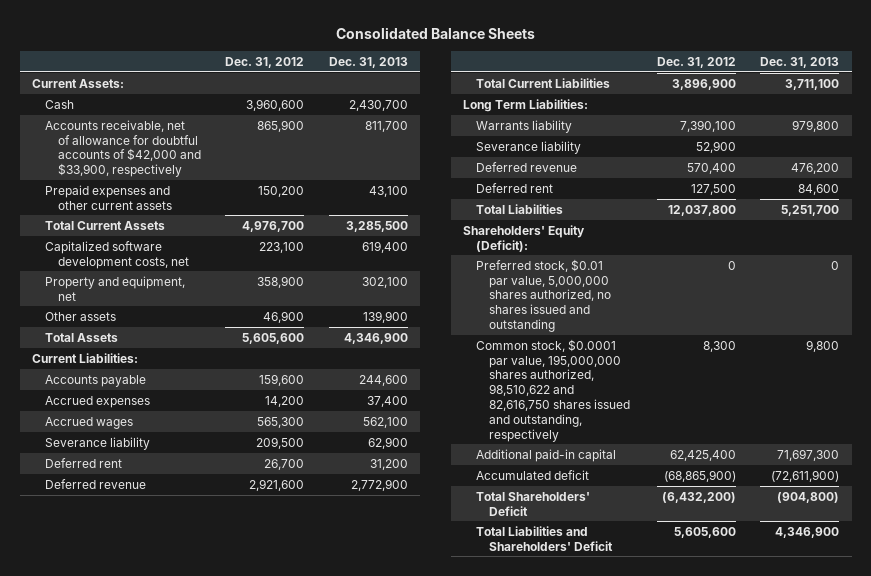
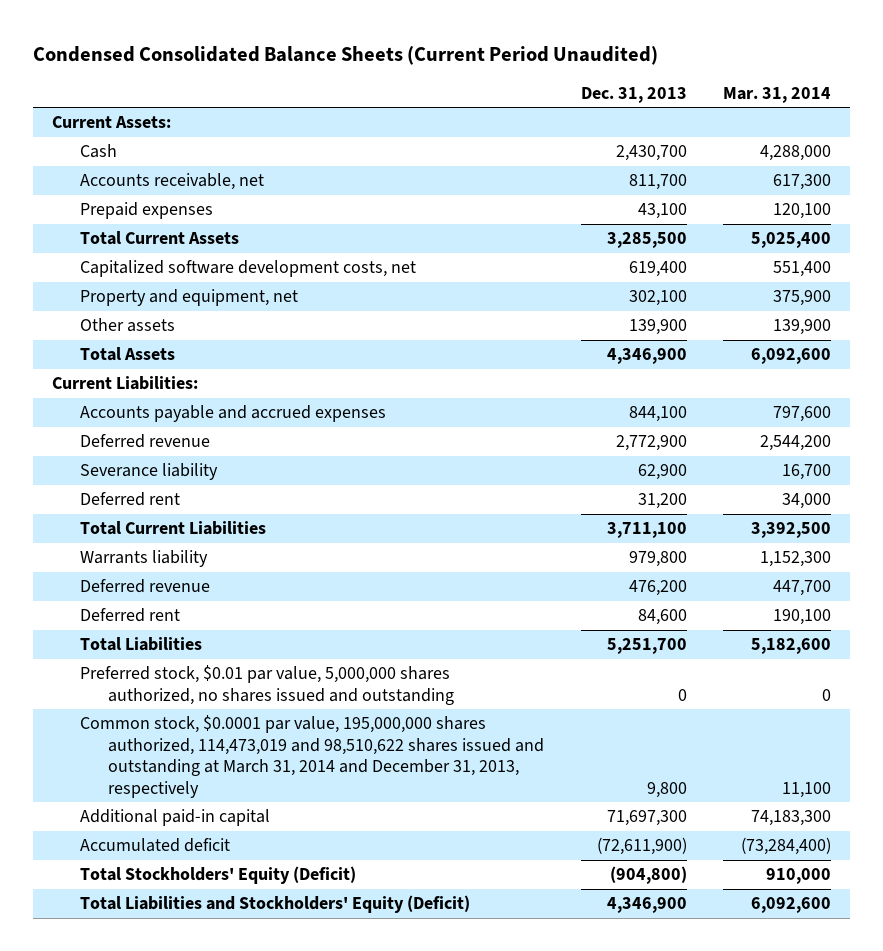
[335,26,535,39] Consolidated Balance Sheets -> [33,45,659,65] Condensed Consolidated Balance Sheets (Current Period Unaudited)
[225,56,305,68] Dec. 31, 2012 -> none
none -> [723,87,832,104] Mar. 31, 2014
[44,119,201,178] Accounts receivable, net of allowance for doubtful accounts of $42,000 and $33,900, respectively -> [79,173,264,191] Accounts receivable, net
[44,184,172,210] Prepaid expenses and other current assets -> [79,202,213,220] Prepaid expenses
[44,395,150,408] Accrued expenses -> none
[44,416,133,429] Accrued wages -> none
[44,374,146,387] Accounts payable -> [79,405,386,423] Accounts payable and accrued expenses
[359,374,409,386] 244,600 -> [628,406,687,423] 844,100
[44,478,146,489] Deferred revenue -> [79,434,210,449] Deferred revenue
[463,98,589,112] Long Term Liabilities: -> none
[476,140,582,154] Severance liability -> none
[463,224,586,252] Shareholders' Equity (Deficit): -> none
[476,338,630,442] Common stock, $0.0001 par value, 195,000,000 shares authorized, 98,510,622 and 82,616,750 shares issued and outstanding, respectively -> [79,715,545,798] Common stock, $0.0001 par value, 195,000,000 shares authorized, 114,473,019 and 98,510,622 shares issued and outstanding at March 31, 2014 and December 31, 2013, respectively
[476,491,591,516] Total Shareholders' Deficit -> [79,866,356,885] Total Stockholders' Equity (Deficit)
[476,525,613,551] Total Liabilities and Shareholders' Deficit -> [79,895,470,914] Total Liabilities and Stockholders' Equity (Deficit)

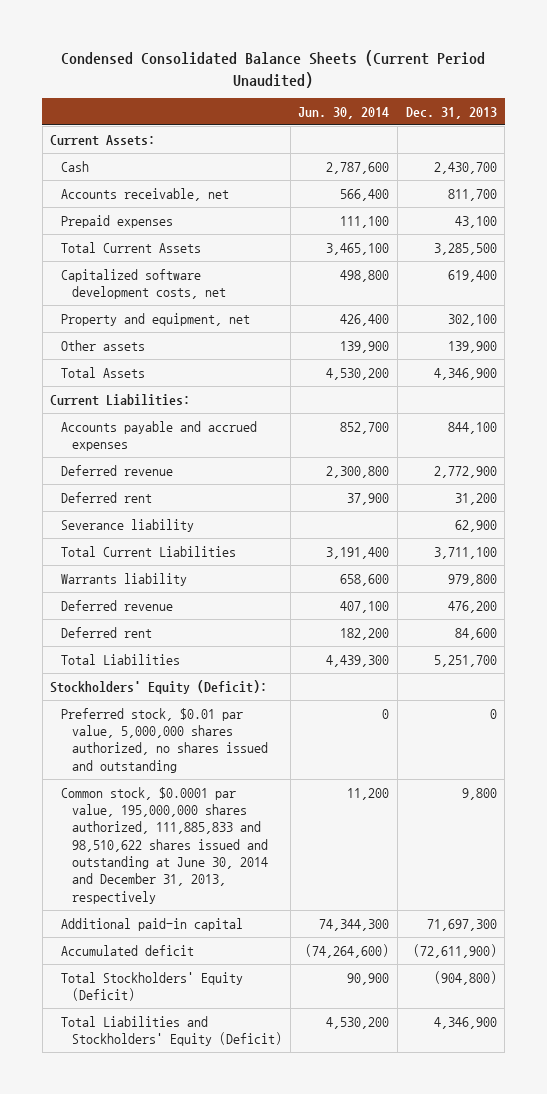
[723,87,832,104] Mar. 31, 2014 -> none
none -> [298,106,390,119] Jun. 30, 2014
[79,463,218,481] Severance liability -> [61,518,195,532] Severance liability
none -> [50,679,268,694] Stockholders' Equity (Deficit):
[79,715,545,798] Common stock, $0.0001 par value, 195,000,000 shares authorized, 114,473,019 and 98,510,622 shares issued and outstanding at March 31, 2014 and December 31, 2013, respectively -> [61,786,269,904] Common stock, $0.0001 par value, 195,000,000 shares authorized, 111,885,833 and 98,510,622 shares issued and outstanding at June 30, 2014 and December 31, 2013, respectively

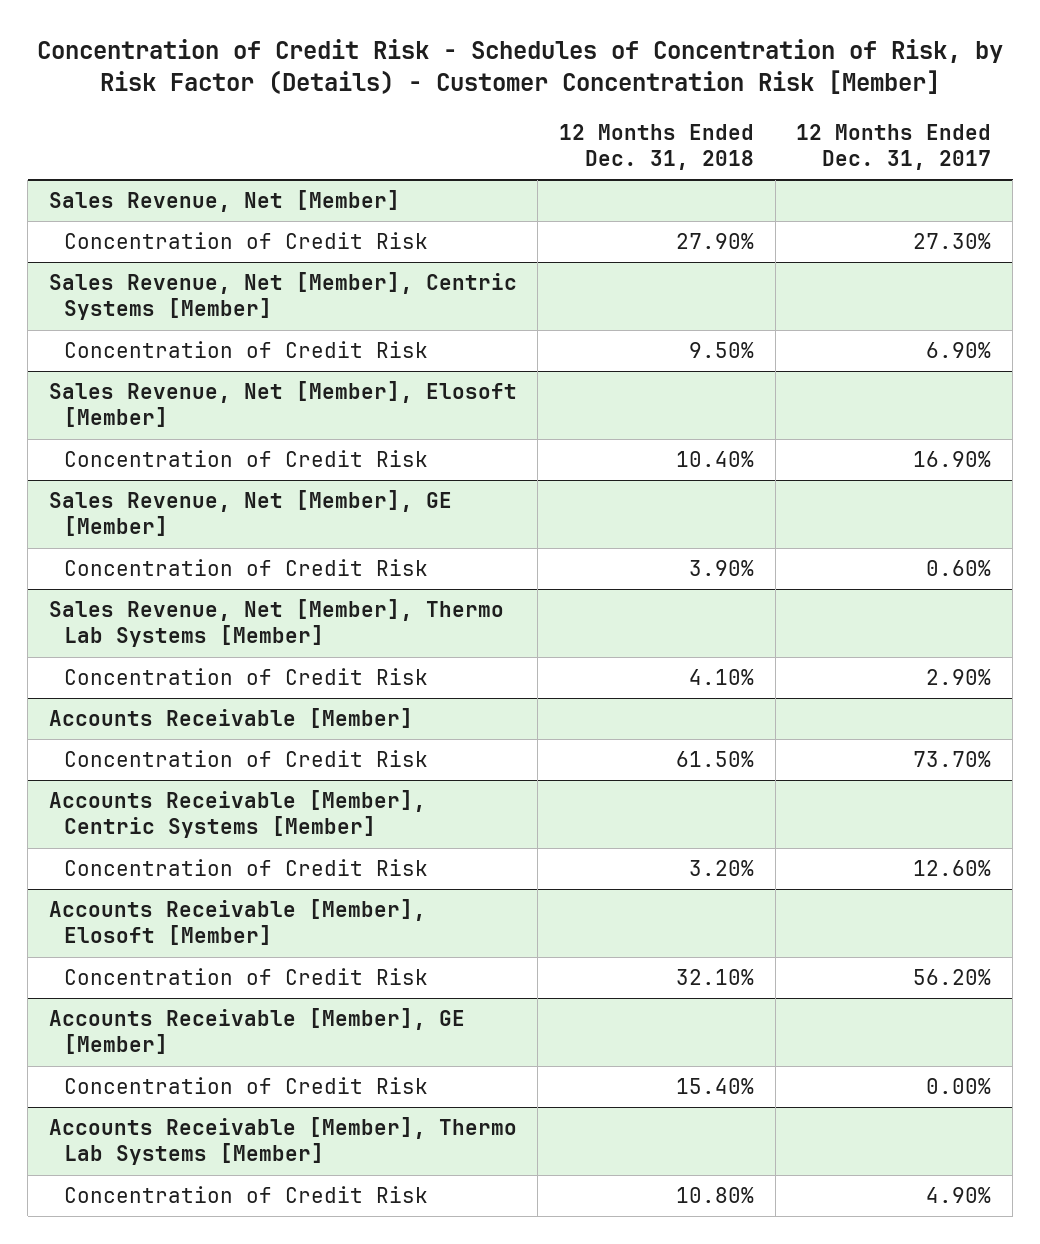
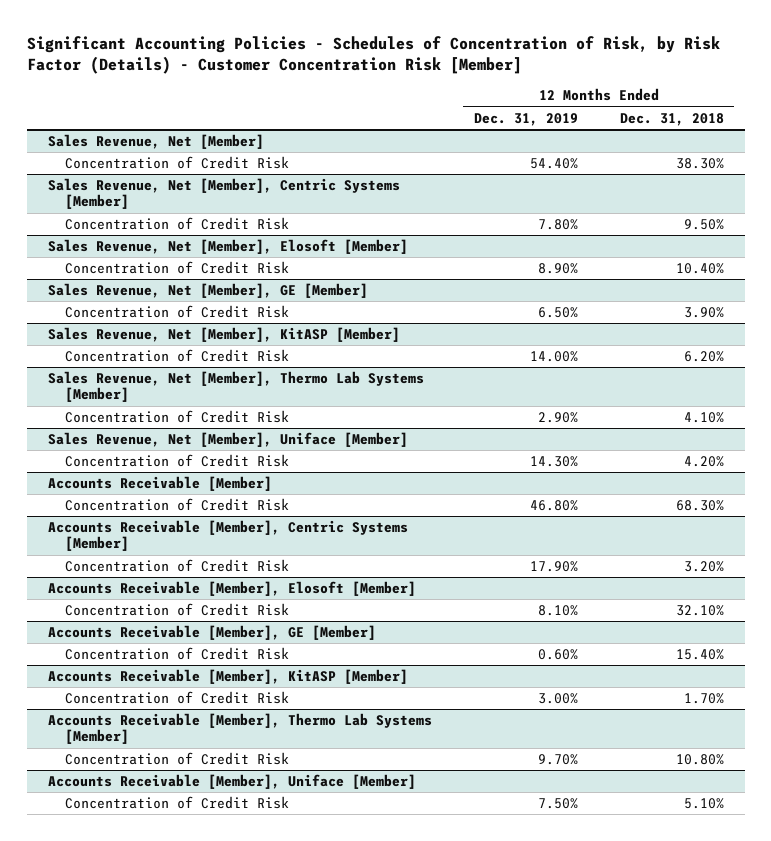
[37,39,1004,95] Concentration of Credit Risk - Schedules of Concentration of Risk, by Risk Factor (Details) - Customer Concentration Risk [Member] -> [26,35,720,75] Significant Accounting Policies - Schedules of Concentration of Risk, by Risk Factor (Details) - Customer Concentration Risk [Member]
[796,123,992,171] 12 Months Ended Dec. 31, 2017 -> none
none -> [473,112,578,126] Dec. 31, 2019
[676,233,755,250] 27.90% -> [675,158,724,170] 38.30%
none -> [47,327,400,343] Sales Revenue, Net [Member], KitASP [Member]
none -> [65,349,290,363] Concentration of Credit Risk
none -> [47,432,408,448] Sales Revenue, Net [Member], Uniface [Member]
none -> [65,454,290,468] Concentration of Credit Risk
[676,751,755,768] 61.50% -> [675,500,724,512] 68.30%
none -> [47,669,408,685] Accounts Receivable [Member], KitASP [Member]
none -> [65,691,290,705] Concentration of Credit Risk
none -> [47,774,416,790] Accounts Receivable [Member], Uniface [Member]
none -> [65,796,290,810] Concentration of Credit Risk

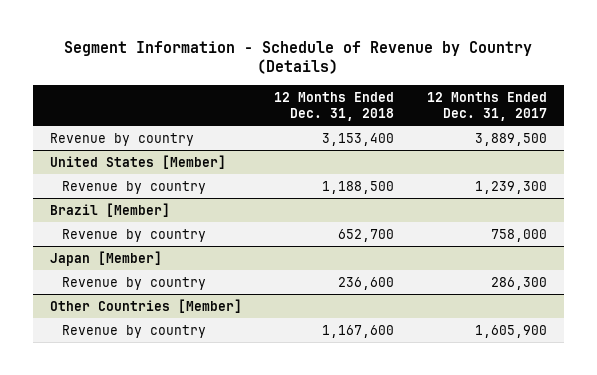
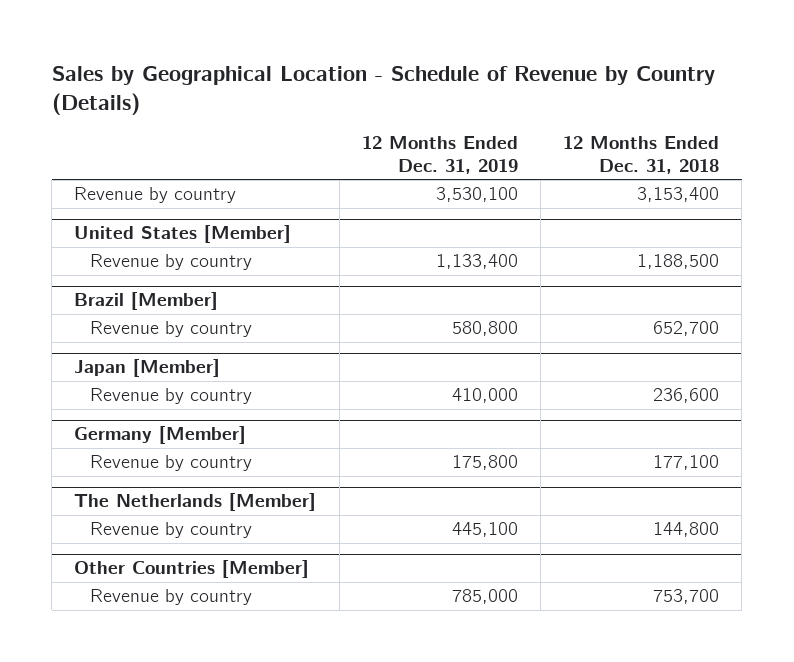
[64,40,533,75] Segment Information - Schedule of Revenue by Country (Details) -> [51,65,715,116] Sales by Geographical Location - Schedule of Revenue by Country (Details)
[427,91,548,121] 12 Months Ended Dec. 31, 2017 -> none
none -> [361,136,518,174] 12 Months Ended Dec. 31, 2019
none -> [74,426,247,445] Germany [Member]
none -> [90,455,253,472] Revenue by country
none -> [74,493,317,512] The Netherlands [Member]
none -> [90,522,253,539] Revenue by country
[322,324,395,338] 1,167,600 -> [653,589,720,605] 753,700

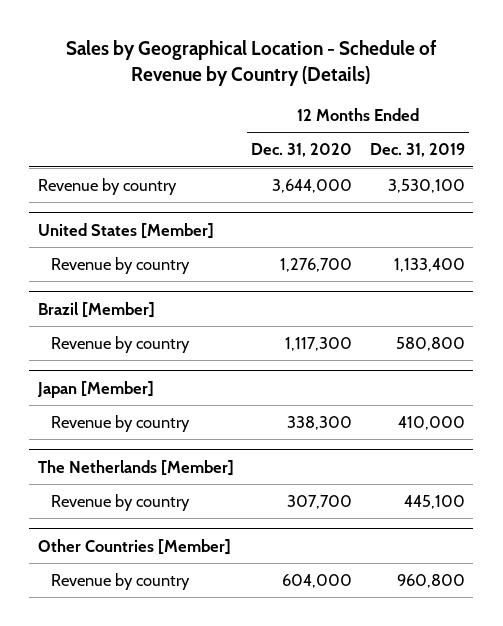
[563,136,720,174] 12 Months Ended Dec. 31, 2018 -> none
none -> [251,143,353,158] Dec. 31, 2020
[74,426,247,445] Germany [Member] -> none
[90,455,253,472] Revenue by country -> none
[451,589,518,605] 785,000 -> [396,574,465,589] 960,800

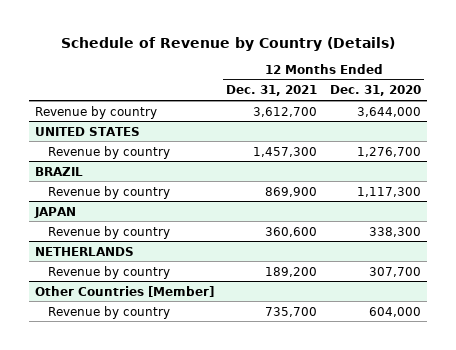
[66,40,438,87] Sales by Geographical Location - Schedule of Revenue by Country (Details) -> [60,36,395,51] Schedule of Revenue by Country (Details)
[369,143,465,158] Dec. 31, 2019 -> none
none -> [226,85,318,97] Dec. 31, 2021
[38,222,215,239] United States [Member] -> [35,126,141,136] UNITED STATES
[38,301,156,318] Brazil [Member] -> [35,166,84,176] BRAZIL
[37,380,155,398] Japan [Member] -> [34,206,77,218] JAPAN
[38,459,235,476] The Netherlands [Member] -> [35,246,135,256] NETHERLANDS

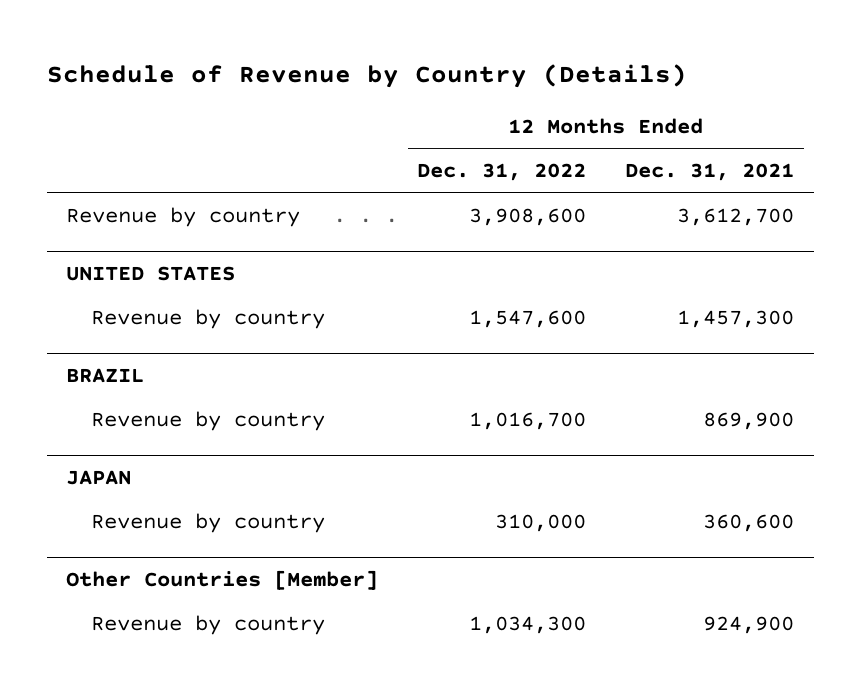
[329,85,421,97] Dec. 31, 2020 -> none
none -> [417,162,587,181] Dec. 31, 2022
[35,246,135,256] NETHERLANDS -> none
[47,265,170,279] Revenue by country -> none
[265,306,318,317] 735,700 -> [703,615,795,634] 924,900

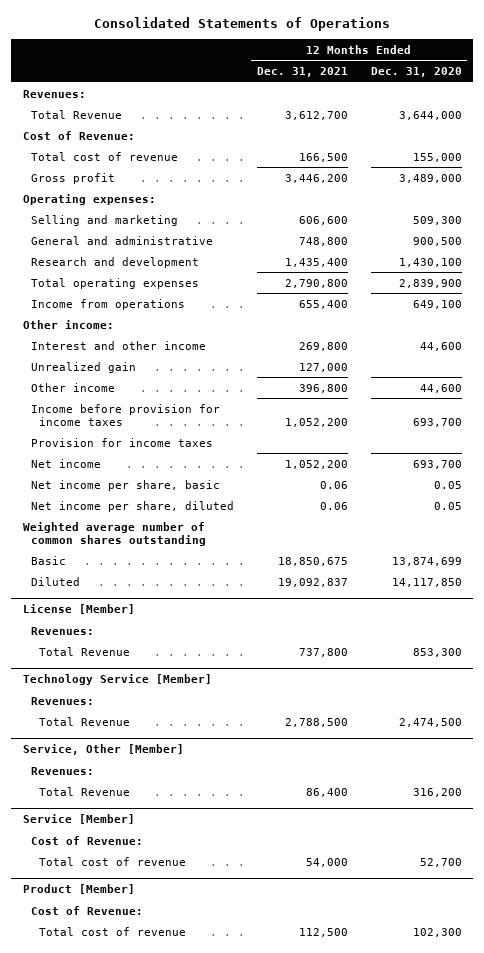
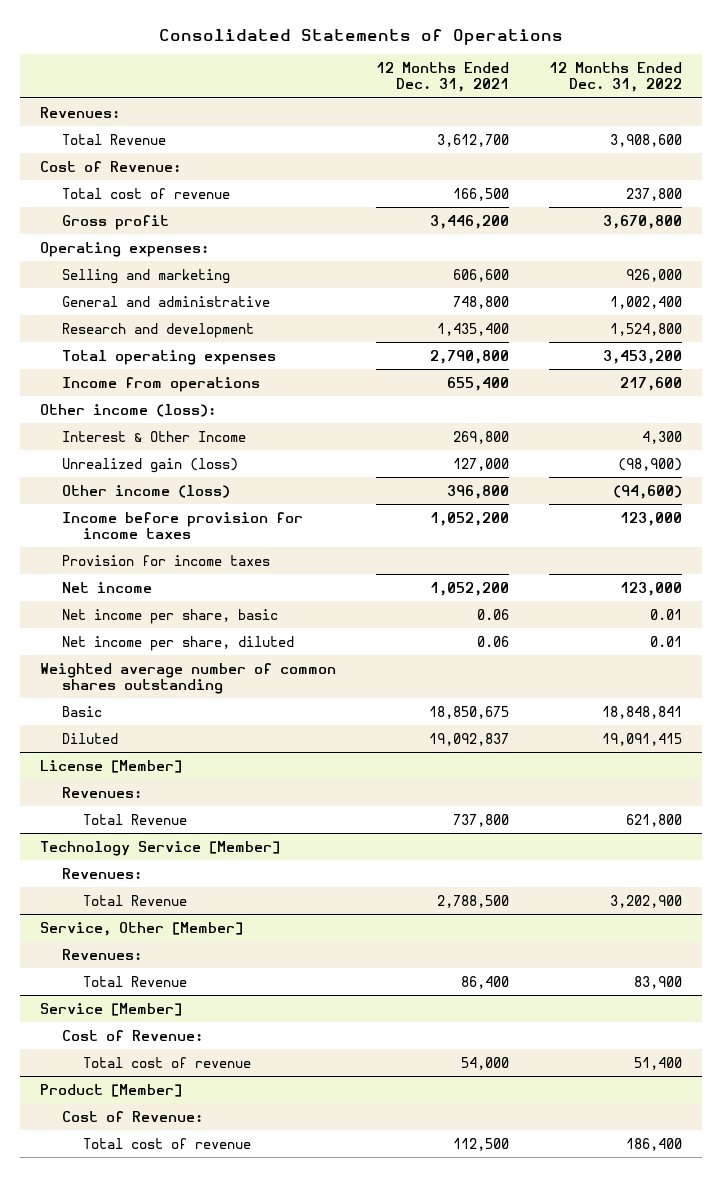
[370,67,462,78] Dec. 31, 2020 -> none
none -> [549,61,683,93] 12 Months Ended Dec. 31, 2022
[22,319,114,329] Other income: -> [40,403,217,417] Other income (loss):
[30,340,206,350] Interest and other income -> [61,430,246,442] Interest & Other Income
[30,361,136,373] Unrealized gain -> [61,457,238,473] Unrealized gain (loss)
[30,382,115,392] Other income -> [61,484,230,498] Other income (loss)

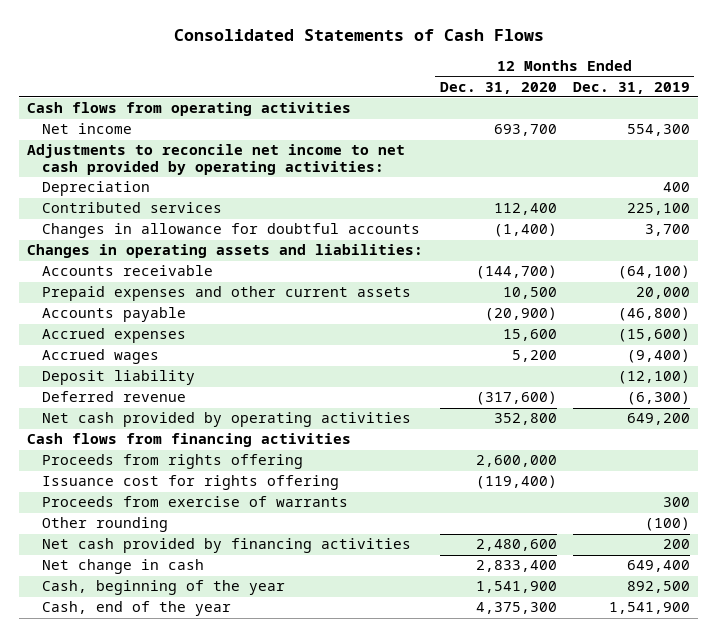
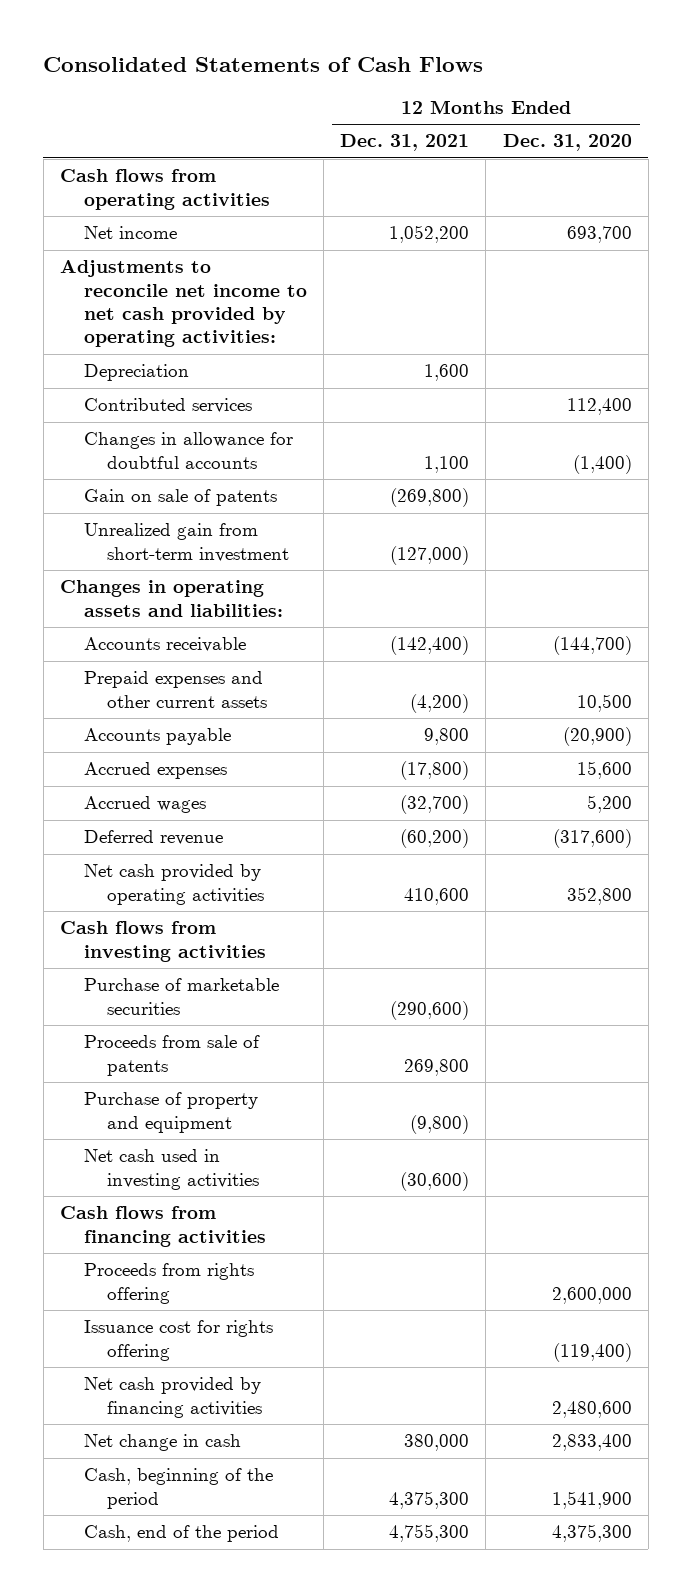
[572,81,690,94] Dec. 31, 2019 -> none
none -> [340,134,470,152] Dec. 31, 2021
none -> [83,489,277,507] Gain on sale of patents
none -> [83,523,290,562] Unrealized gain from short-term investment
[42,370,196,386] Deposit liability -> none
none -> [59,921,266,962] Cash flows from investing activities
none -> [83,978,279,1015] Purchase of marketable securities
none -> [83,1035,260,1076] Proceeds from sale of patents
none -> [83,1092,258,1133] Purchase of property and equipment
none -> [83,1149,260,1190] Net cash used in investing activities
[42,496,349,508] Proceeds from exercise of warrants -> none
[42,517,169,533] Other rounding -> none
[42,580,286,596] Cash, beginning of the year -> [83,1468,273,1509] Cash, beginning of the period
[42,601,232,617] Cash, end of the year -> [83,1525,279,1543] Cash, end of the period

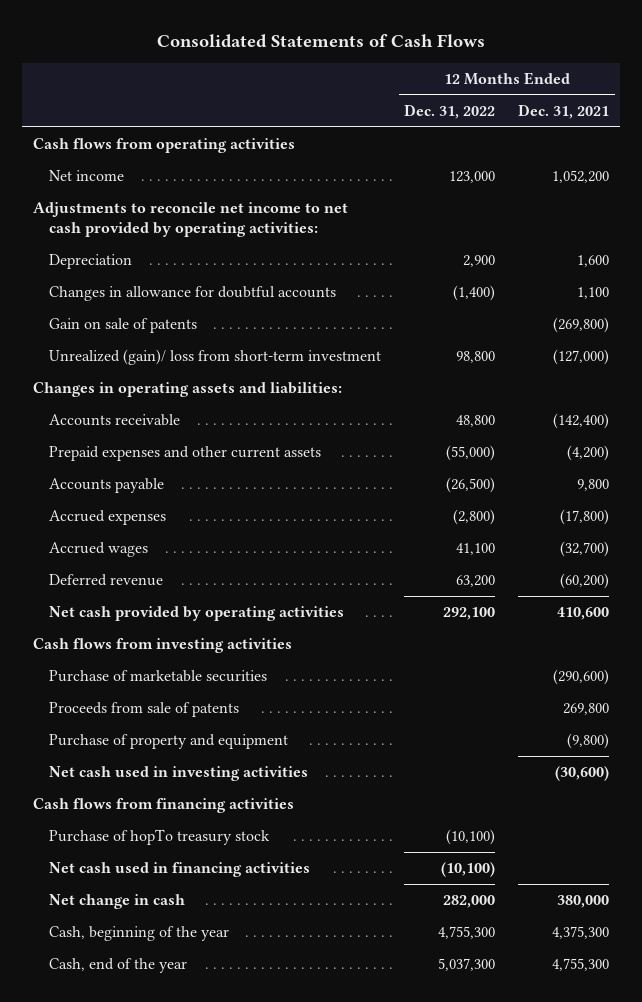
[502,134,632,152] Dec. 31, 2020 -> none
none -> [404,103,496,119] Dec. 31, 2022
[83,398,252,414] Contributed services -> none
[83,523,290,562] Unrealized gain from short-term investment -> [49,349,382,366] Unrealized (gain)/ loss from short-term investment
[83,1263,254,1304] Proceeds from rights offering -> none
[83,1320,273,1361] Issuance cost for rights offering -> none
none -> [49,829,271,846] Purchase of hopTo treasury stock
[83,1377,263,1418] Net cash provided by financing activities -> [49,862,311,878] Net cash used in financing activities
[83,1468,273,1509] Cash, beginning of the period -> [49,926,230,942] Cash, beginning of the year
[83,1525,279,1543] Cash, end of the period -> [49,958,188,974] Cash, end of the year

